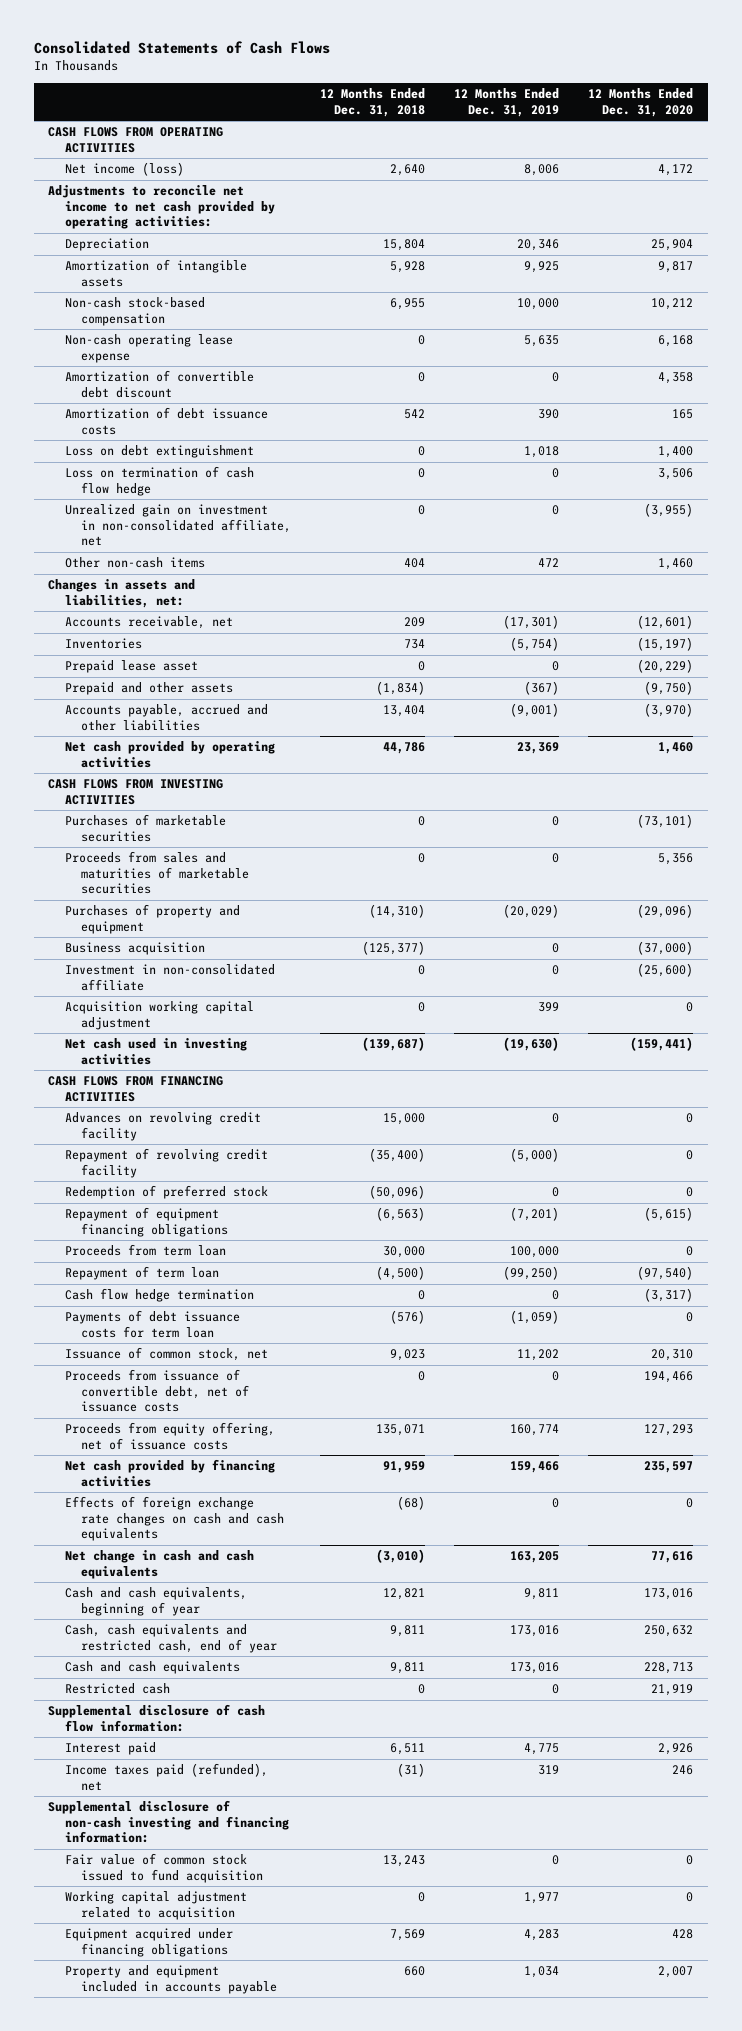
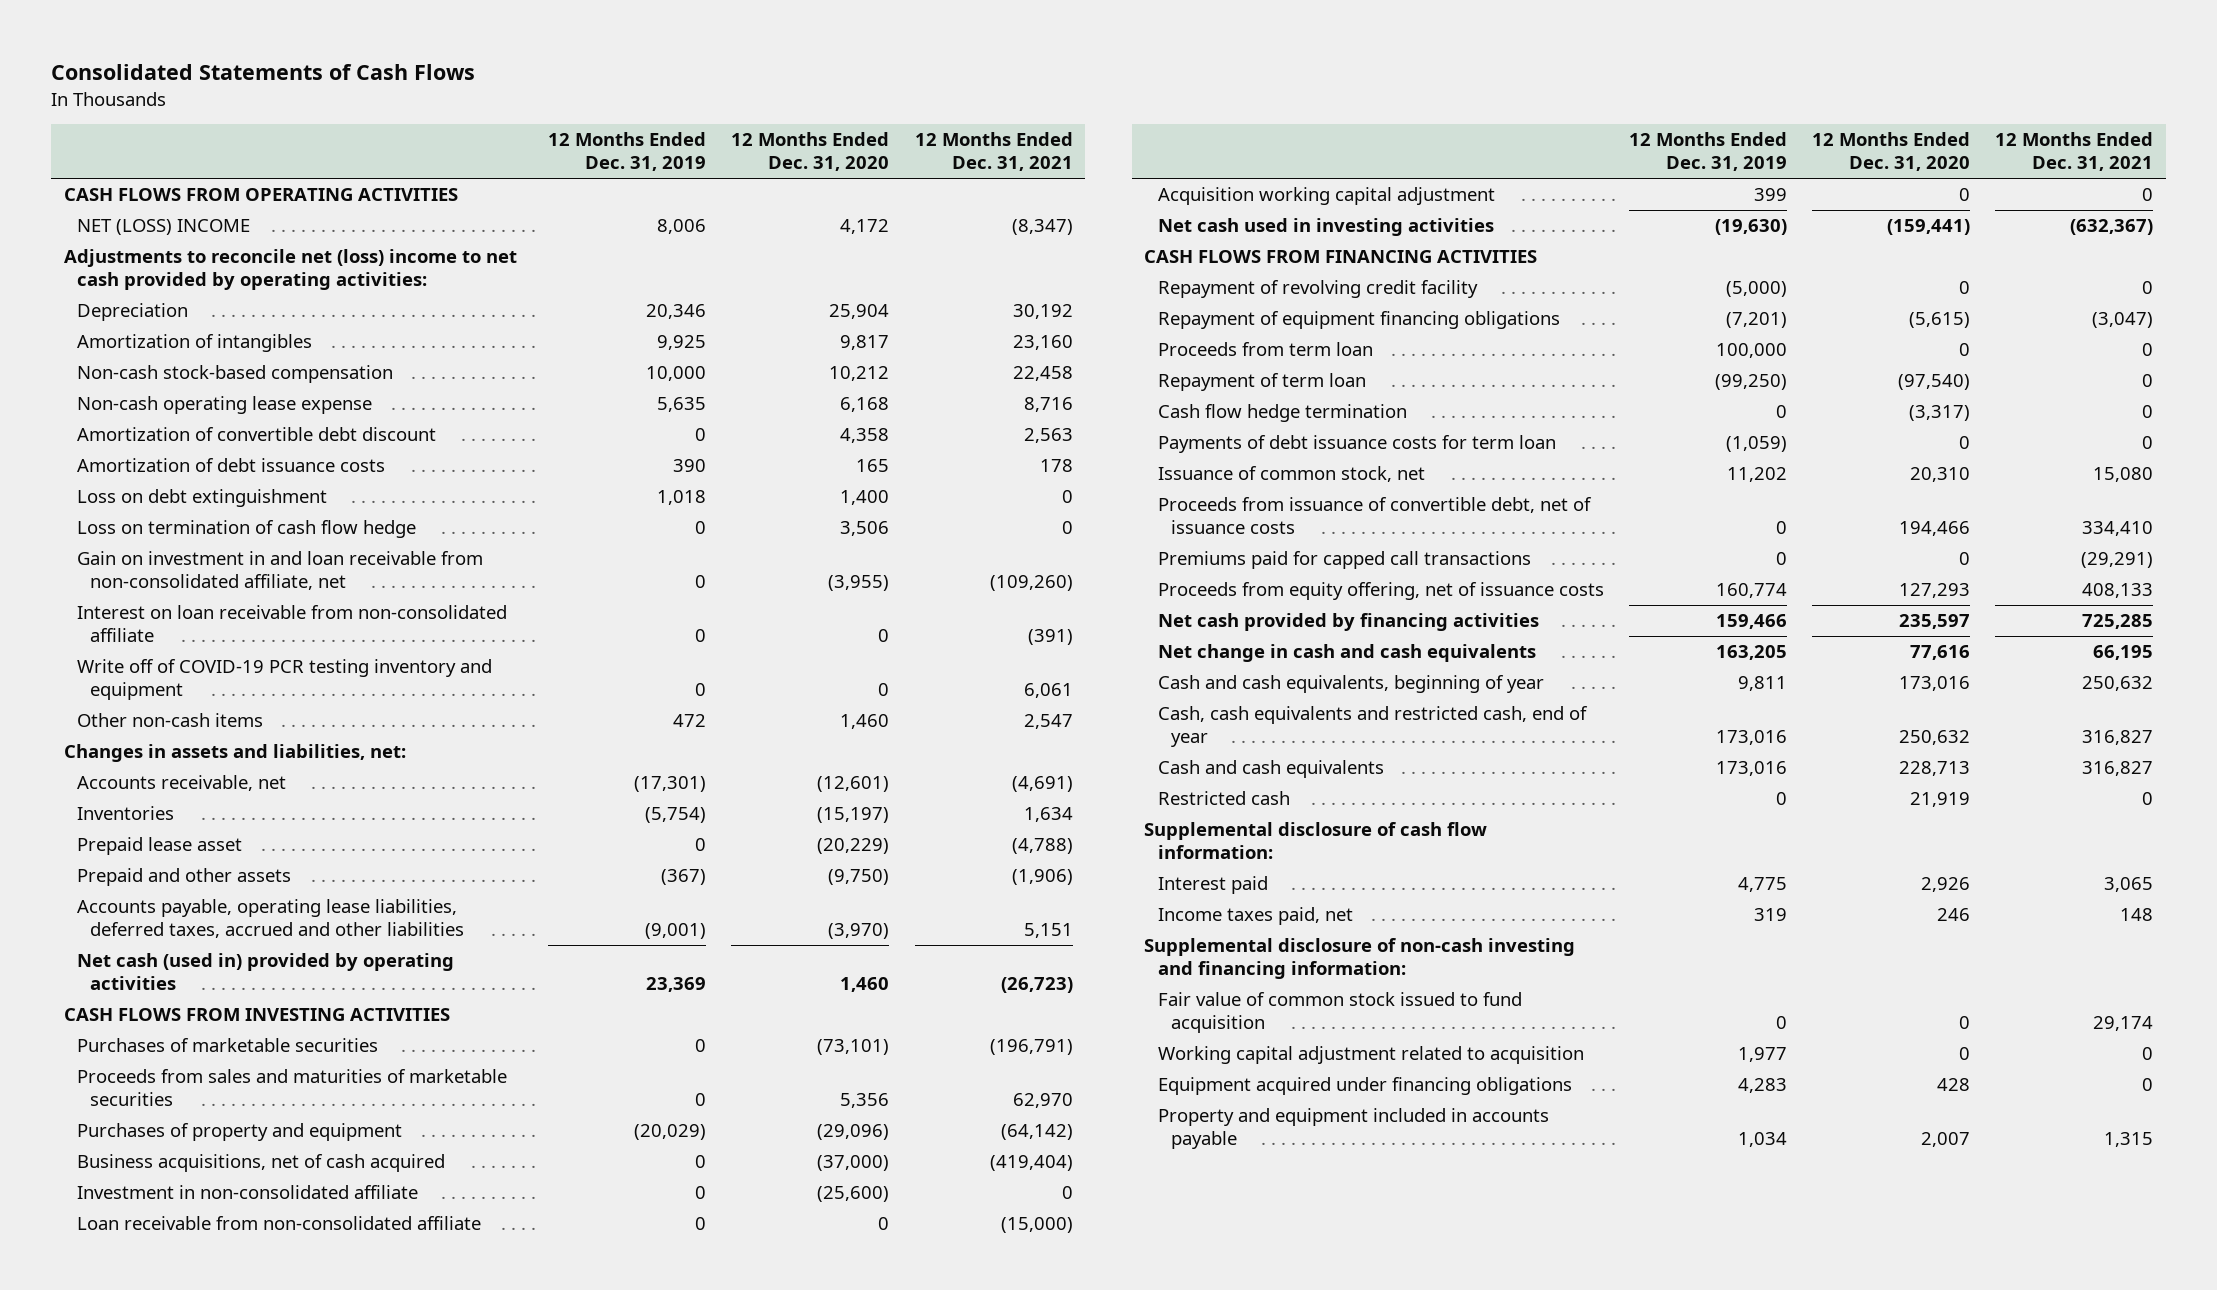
[320,88,426,117] 12 Months Ended Dec. 31, 2018 -> none
none -> [914,132,1073,172] 12 Months Ended Dec. 31, 2021
[64,162,184,177] Net income (loss) -> [77,219,251,236] NET (LOSS) INCOME
[48,185,275,230] Adjustments to reconcile net income to net cash provided by operating activities: -> [64,249,518,290] Adjustments to reconcile net (loss) income to net cash provided by operating activities:
[64,259,247,287] Amortization of intangible assets -> [77,334,313,353] Amortization of intangibles
[64,504,292,547] Unrealized gain on investment in non-consolidated affiliate, net -> [77,551,484,590] Gain on investment in and loan receivable from non-consolidated affiliate, net
none -> [77,605,508,642] Interest on loan receivable from non-consolidated affiliate
none -> [77,659,493,700] Write off of COVID-19 PCR testing inventory and equipment
[64,704,268,731] Accounts payable, accrued and other liabilities -> [77,899,465,938] Accounts payable, operating lease liabilities, deferred taxes, accrued and other liabilities
[64,741,275,768] Net cash provided by operating activities -> [77,953,455,990] Net cash (used in) provided by operating activities
[64,942,205,956] Business acquisition -> [77,1154,446,1173] Business acquisitions, net of cash acquired
none -> [77,1216,482,1231] Loan receivable from non-consolidated affiliate
[64,1112,261,1141] Advances on revolving credit facility -> none
[64,1185,268,1200] Redemption of preferred stock -> none
none -> [1157,551,1531,570] Premiums paid for capped call transactions
[64,1496,285,1542] Effects of foreign exchange rate changes on cash and cash equivalents -> none
[64,1763,268,1791] Income taxes paid (refunded), net -> [1157,907,1353,926] Income taxes paid, net

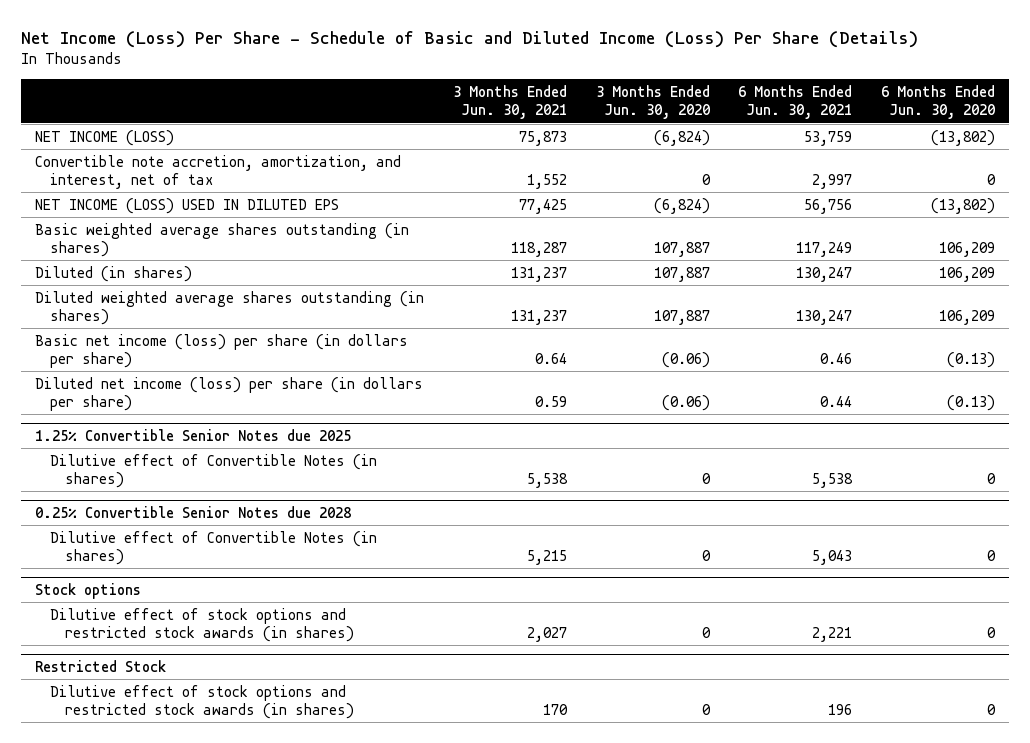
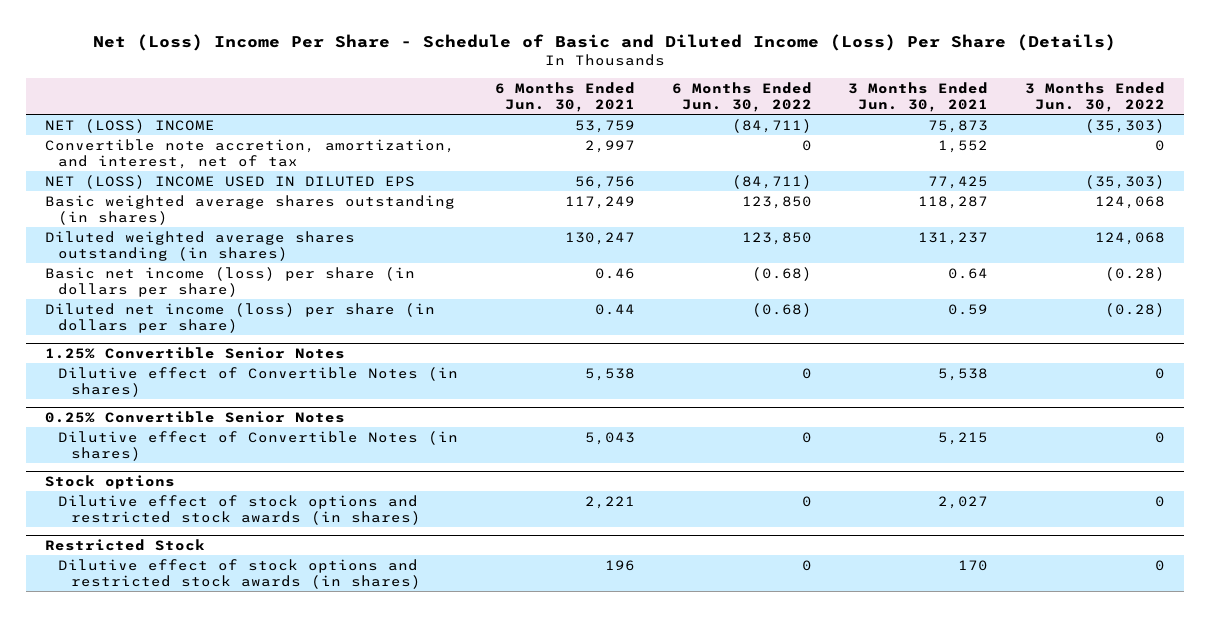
[20,30,918,48] Net Income (Loss) Per Share - Schedule of Basic and Diluted Income (Loss) Per Share (Details) -> [92,33,1116,51] Net (Loss) Income Per Share - Schedule of Basic and Diluted Income (Loss) Per Share (Details)
[595,85,710,120] 3 Months Ended Jun. 30, 2020 -> none
[880,85,995,120] 6 Months Ended Jun. 30, 2020 -> none
none -> [671,81,812,113] 6 Months Ended Jun. 30, 2022
none -> [1025,81,1166,113] 3 Months Ended Jun. 30, 2022
[35,129,175,146] NET INCOME (LOSS) -> [44,118,215,133] NET (LOSS) INCOME
[35,197,340,214] NET INCOME (LOSS) USED IN DILUTED EPS -> [44,174,415,189] NET (LOSS) INCOME USED IN DILUTED EPS
[35,265,193,282] Diluted (in shares) -> none
[35,428,352,441] 1.25% Convertible Senior Notes due 2025 -> [44,346,345,359] 1.25% Convertible Senior Notes
[35,505,352,518] 0.25% Convertible Senior Notes due 2028 -> [44,410,345,423] 0.25% Convertible Senior Notes

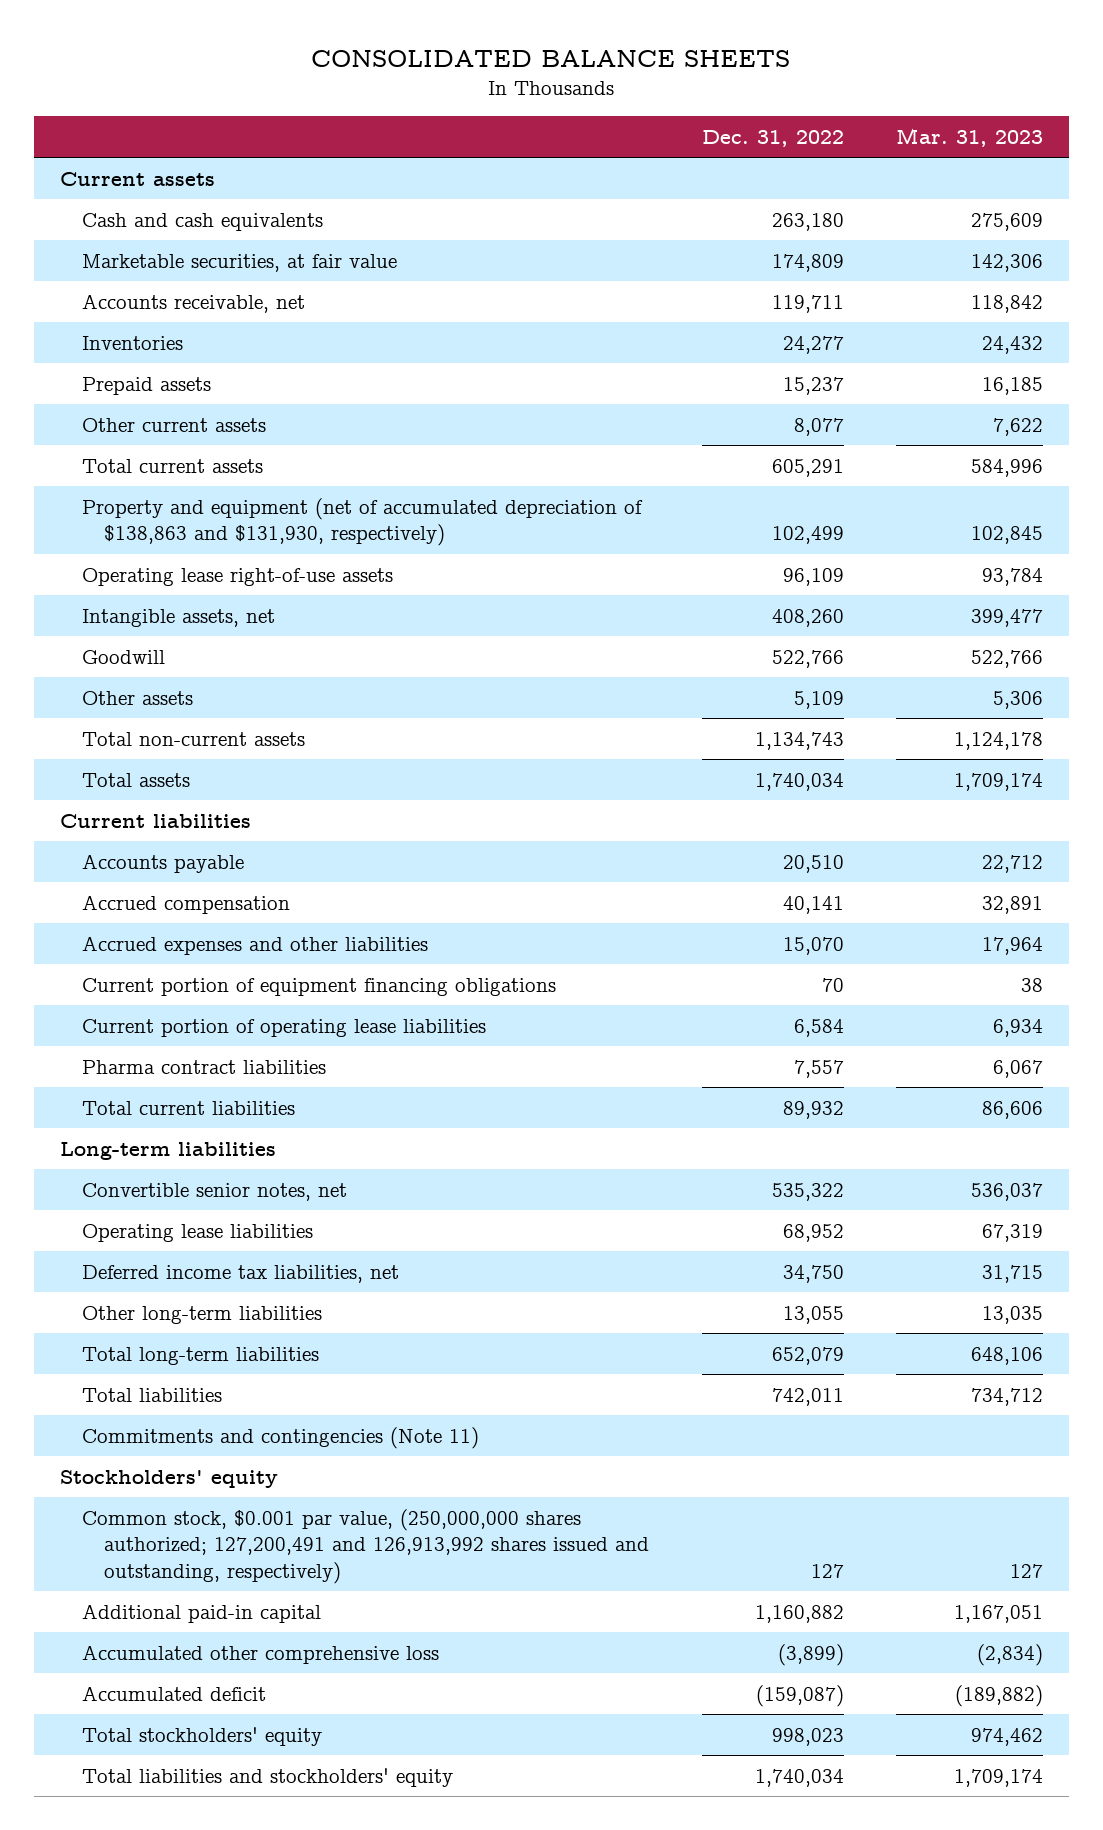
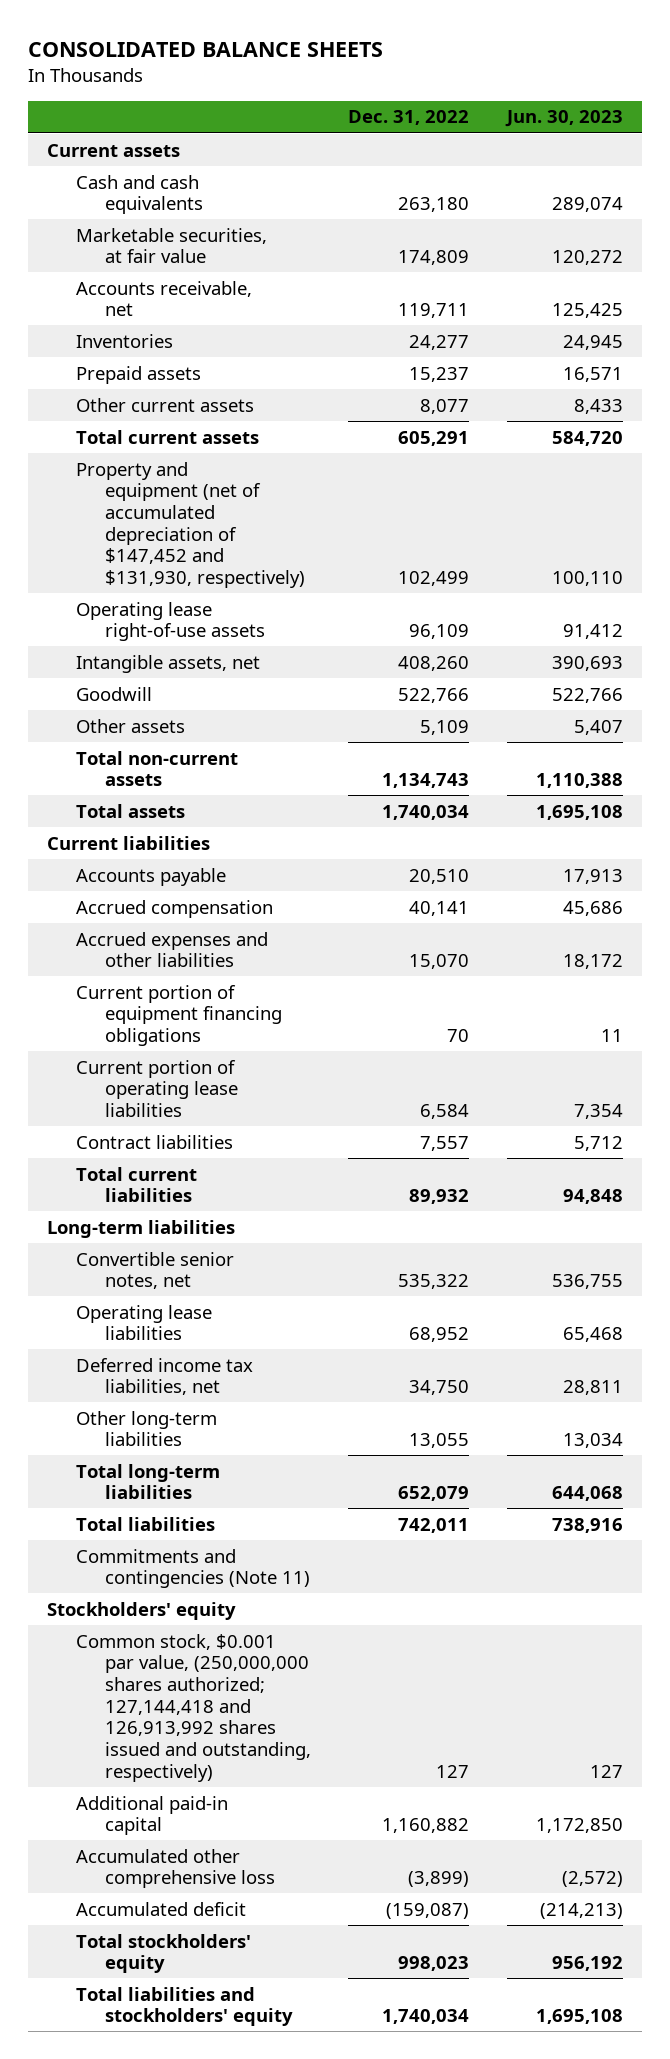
[895,127,1043,147] Mar. 31, 2023 -> none
none -> [505,110,624,128] Jun. 30, 2023
[82,497,644,547] Property and equipment (net of accumulated depreciation of $138,863 and $131,930, respectively) -> [75,461,305,588] Property and equipment (net of accumulated depreciation of $147,452 and $131,930, respectively)
[82,1059,327,1074] Pharma contract liabilities -> [75,1134,233,1149] Contract liabilities
[82,1508,650,1585] Common stock, $0.001 par value, (250,000,000 shares authorized; 127,200,491 and 126,913,992 shares issued and outstanding, respectively) -> [75,1633,311,1782] Common stock, $0.001 par value, (250,000,000 shares authorized; 127,144,418 and 126,913,992 shares issued and outstanding, respectively)

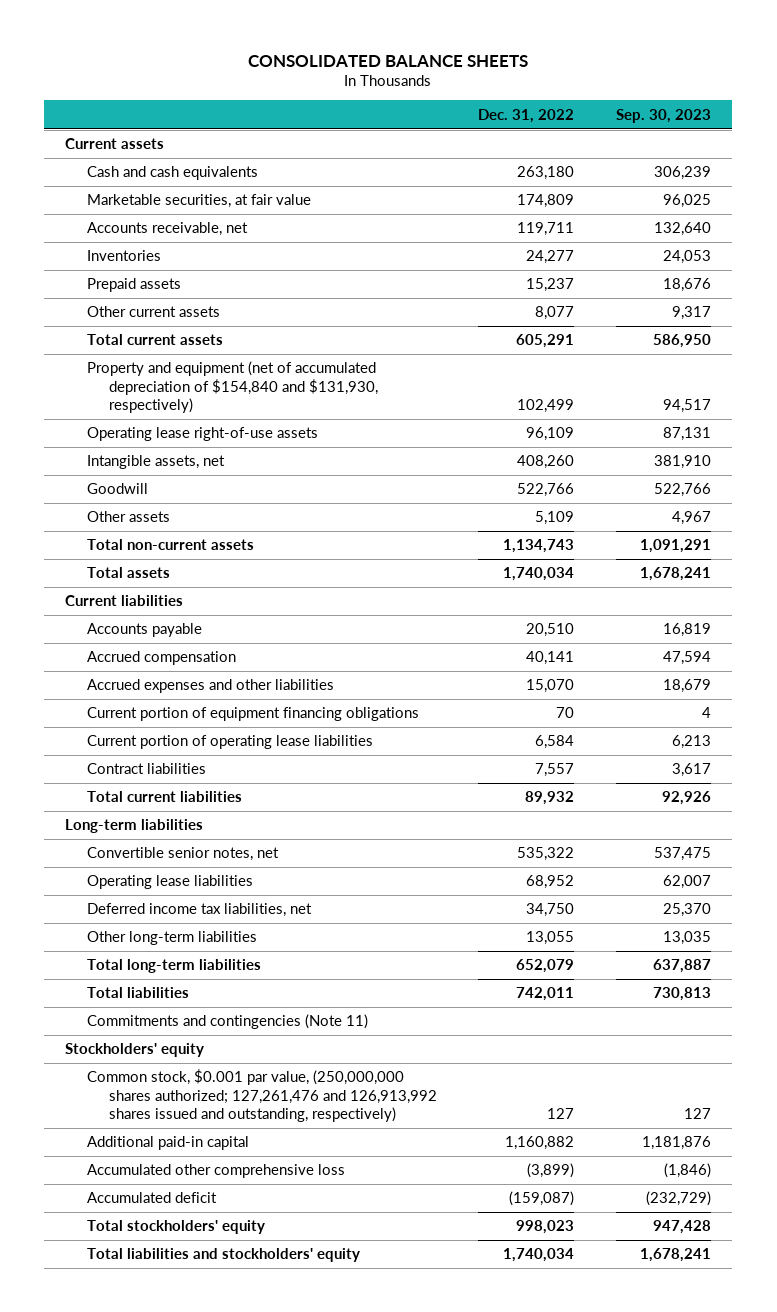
[505,110,624,128] Jun. 30, 2023 -> none
none -> [616,108,712,123] Sep. 30, 2023
[75,461,305,588] Property and equipment (net of accumulated depreciation of $147,452 and $131,930, respectively) -> [87,361,378,414] Property and equipment (net of accumulated depreciation of $154,840 and $131,930, respectively)
[75,1633,311,1782] Common stock, $0.001 par value, (250,000,000 shares authorized; 127,144,418 and 126,913,992 shares issued and outstanding, respectively) -> [87,1069,437,1123] Common stock, $0.001 par value, (250,000,000 shares authorized; 127,261,476 and 126,913,992 shares issued and outstanding, respectively)

